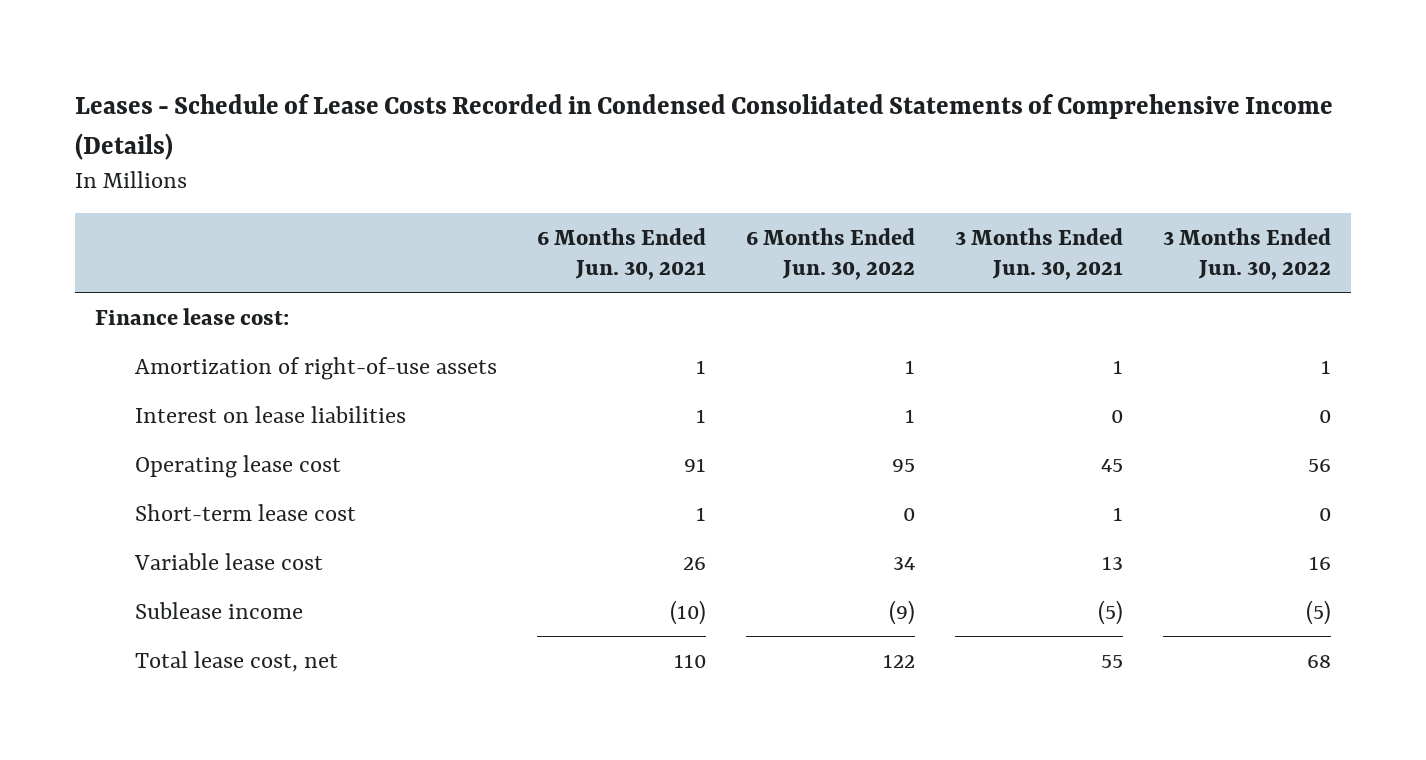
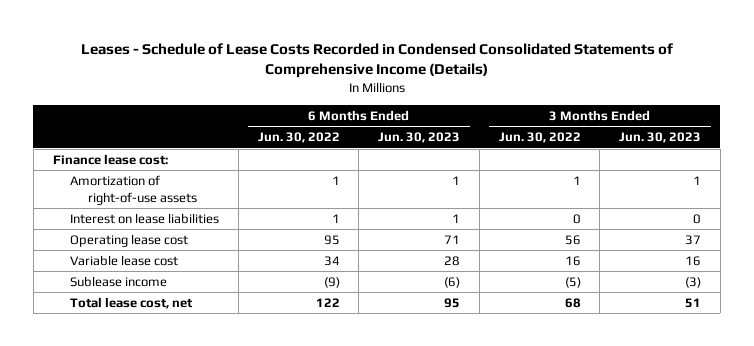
[537,228,707,280] 6 Months Ended Jun. 30, 2021 -> none
[955,228,1124,280] 3 Months Ended Jun. 30, 2021 -> none
none -> [378,132,461,144] Jun. 30, 2023
none -> [619,132,702,144] Jun. 30, 2023
[135,503,357,521] Short-term lease cost -> none

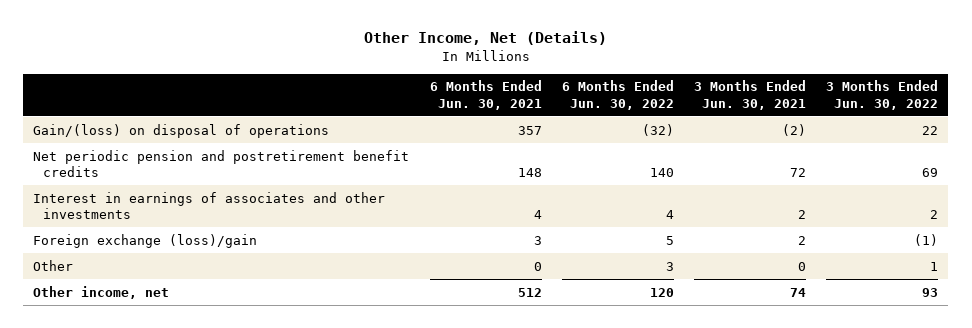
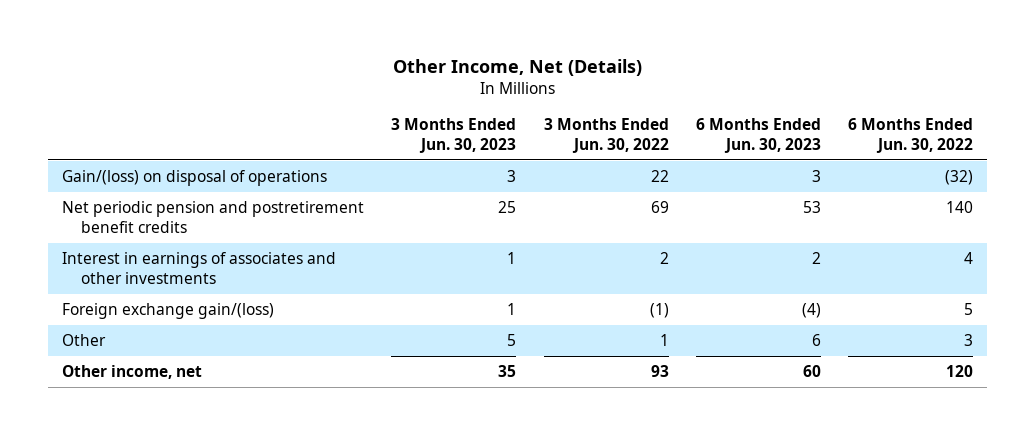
[429,80,542,110] 6 Months Ended Jun. 30, 2021 -> none
[694,80,807,110] 3 Months Ended Jun. 30, 2021 -> none
none -> [391,118,517,154] 3 Months Ended Jun. 30, 2023
none -> [695,118,821,154] 6 Months Ended Jun. 30, 2023
[33,233,258,248] Foreign exchange (loss)/gain -> [61,303,274,320] Foreign exchange gain/(loss)

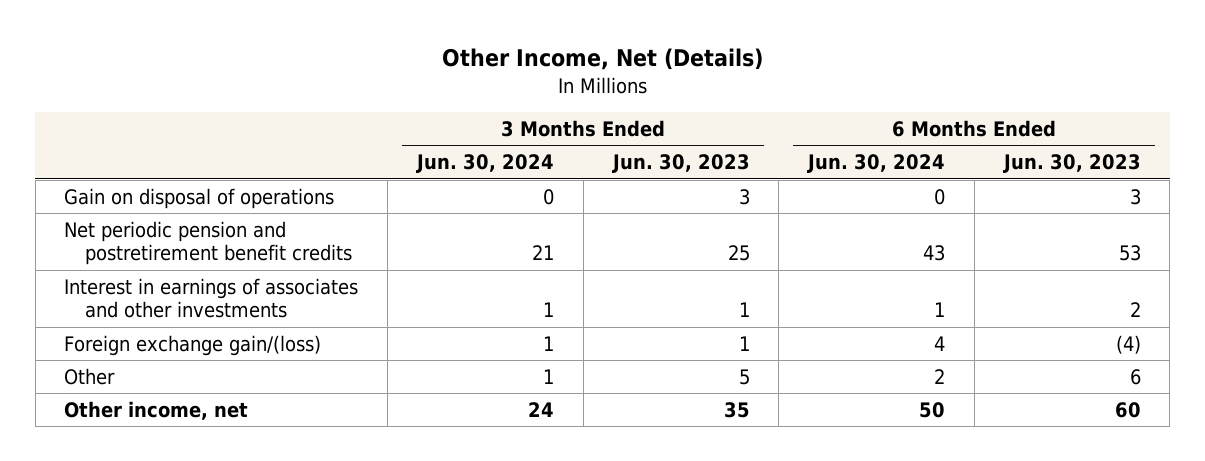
[543,118,669,154] 3 Months Ended Jun. 30, 2022 -> none
[848,118,974,154] 6 Months Ended Jun. 30, 2022 -> none
none -> [415,154,554,174] Jun. 30, 2024
none -> [807,154,946,174] Jun. 30, 2024
[61,170,327,187] Gain/(loss) on disposal of operations -> [64,187,335,209] Gain on disposal of operations

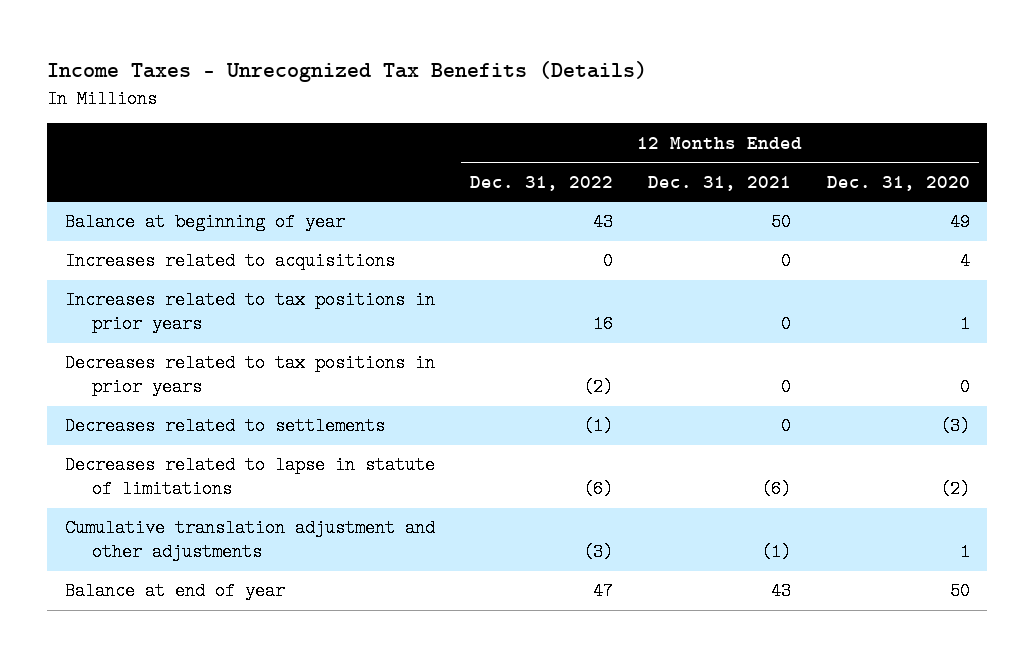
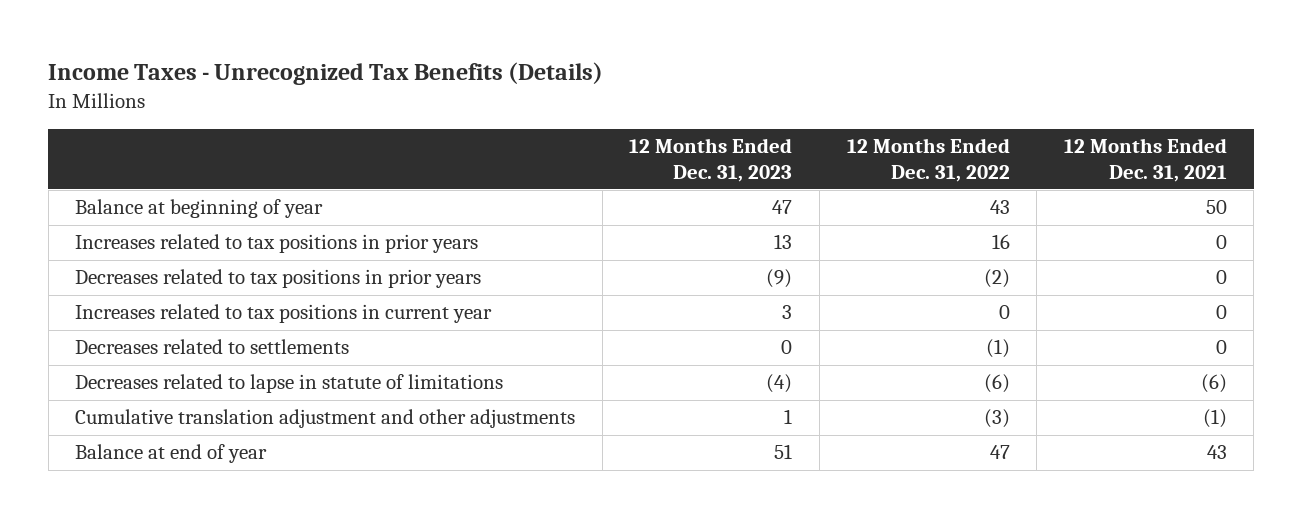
[826,175,970,191] Dec. 31, 2020 -> none
none -> [629,137,793,182] 12 Months Ended Dec. 31, 2023
[64,252,395,271] Increases related to acquisitions -> none
none -> [75,304,493,324] Increases related to tax positions in current year

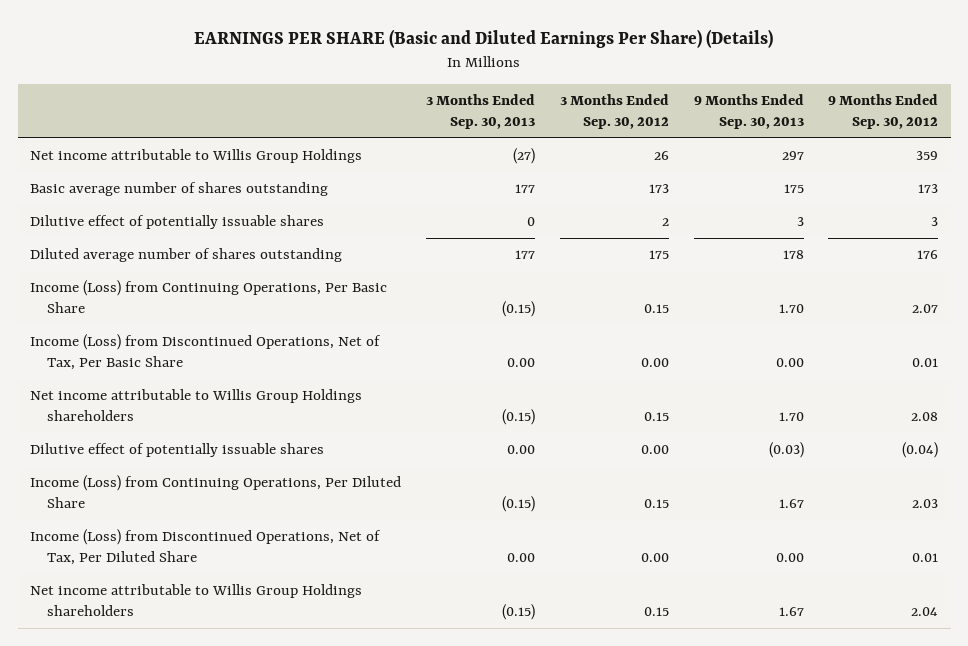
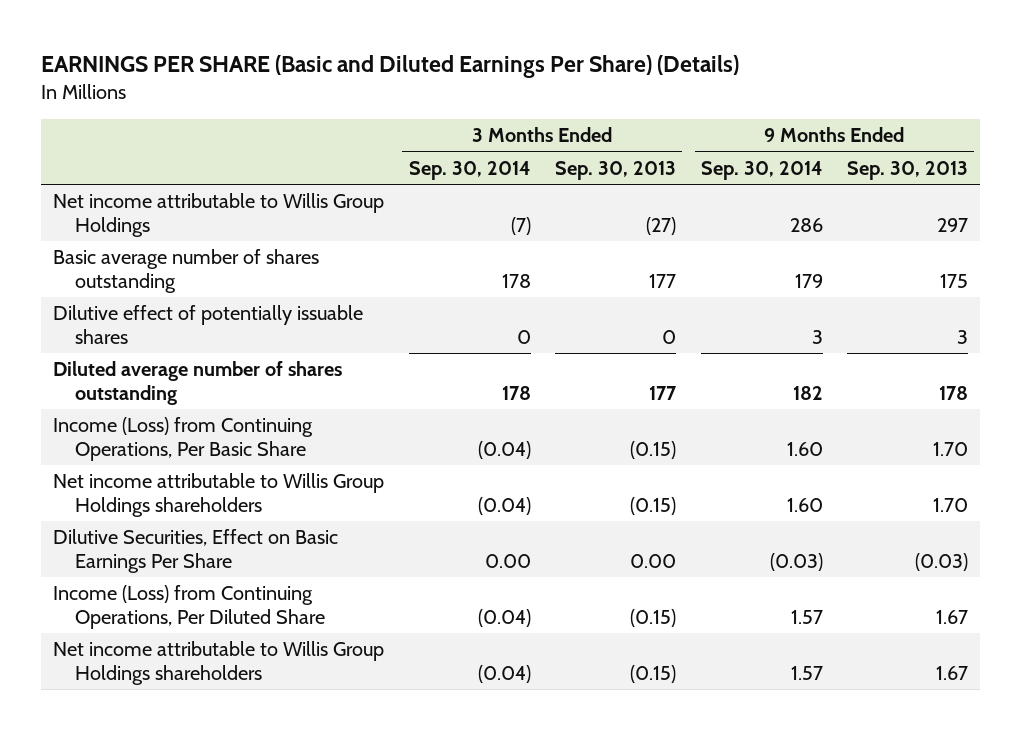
[559,94,669,130] 3 Months Ended Sep. 30, 2012 -> none
[828,94,939,130] 9 Months Ended Sep. 30, 2012 -> none
none -> [408,160,531,180] Sep. 30, 2014
none -> [700,160,823,180] Sep. 30, 2014
[29,334,381,371] Income (Loss) from Discontinued Operations, Net of Tax, Per Basic Share -> none
[29,443,324,458] Dilutive effect of potentially issuable shares -> [53,529,339,573] Dilutive Securities, Effect on Basic Earnings Per Share
[29,529,381,566] Income (Loss) from Discontinued Operations, Net of Tax, Per Diluted Share -> none

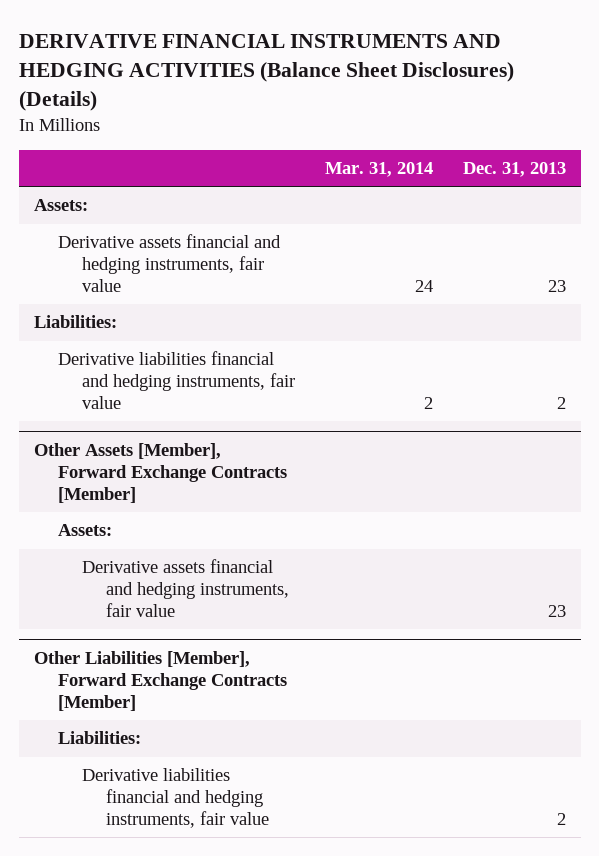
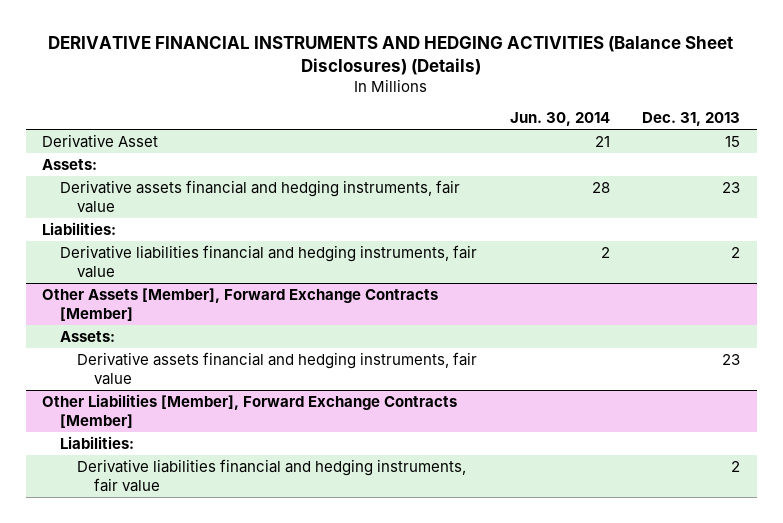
[324,162,433,178] Mar. 31, 2014 -> none
none -> [509,112,610,127] Jun. 30, 2014
none -> [42,133,159,148] Derivative Asset

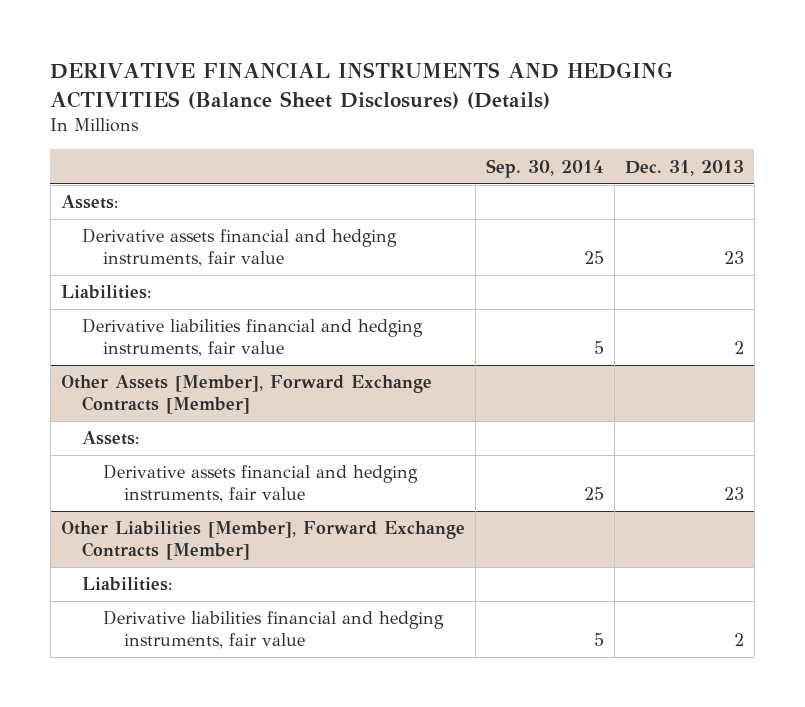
[509,112,610,127] Jun. 30, 2014 -> none
none -> [485,158,604,178] Sep. 30, 2014
[42,133,159,148] Derivative Asset -> none

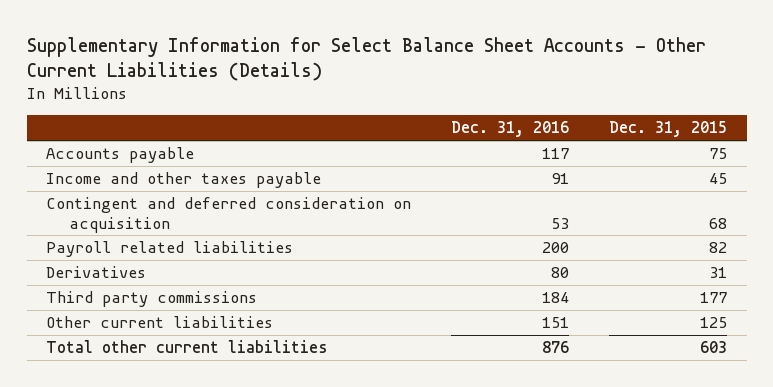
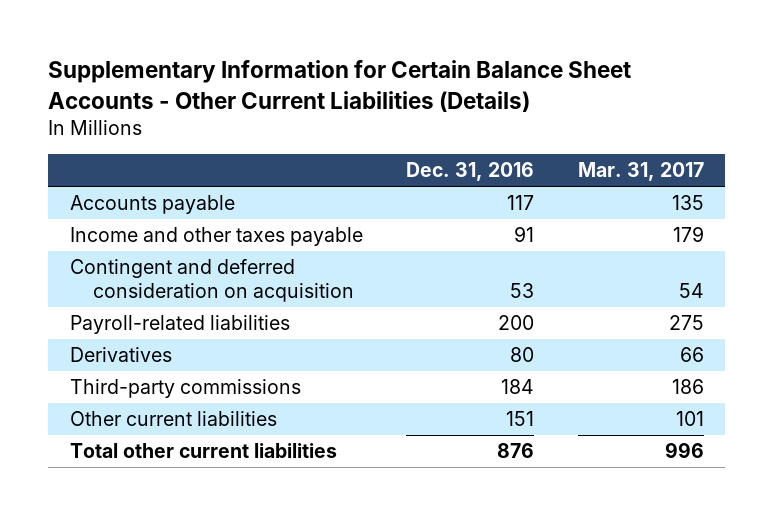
[26,36,706,82] Supplementary Information for Select Balance Sheet Accounts - Other Current Liabilities (Details) -> [48,60,632,112] Supplementary Information for Certain Balance Sheet Accounts - Other Current Liabilities (Details)
[608,121,727,138] Dec. 31, 2015 -> none
none -> [577,162,704,182] Mar. 31, 2017
[46,240,294,257] Payroll related liabilities -> [70,315,291,335] Payroll-related liabilities
[46,290,258,307] Third party commissions -> [70,379,302,399] Third-party commissions

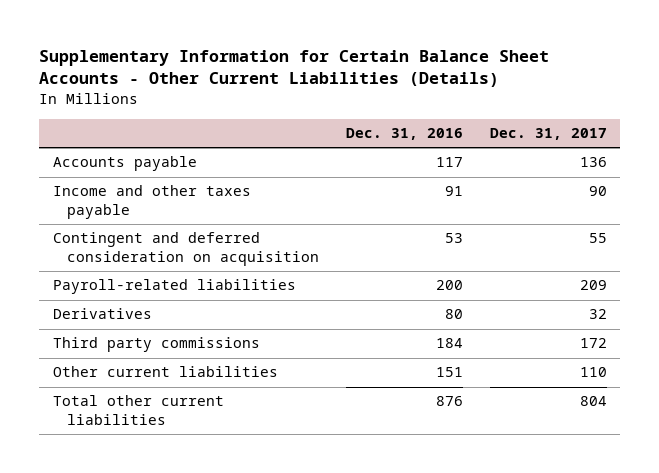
[577,162,704,182] Mar. 31, 2017 -> none
none -> [489,128,607,141] Dec. 31, 2017
[70,379,302,399] Third-party commissions -> [52,337,260,353] Third party commissions

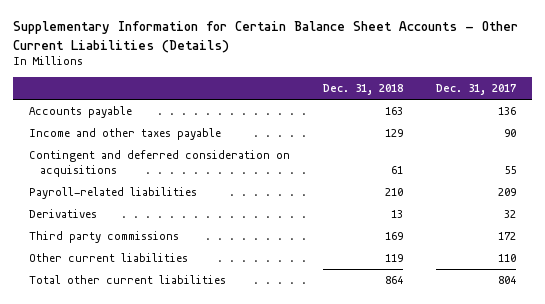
[345,128,463,141] Dec. 31, 2016 -> none
none -> [323,84,404,96] Dec. 31, 2018
[52,232,319,267] Contingent and deferred consideration on acquisition -> [29,150,291,177] Contingent and deferred consideration on acquisitions

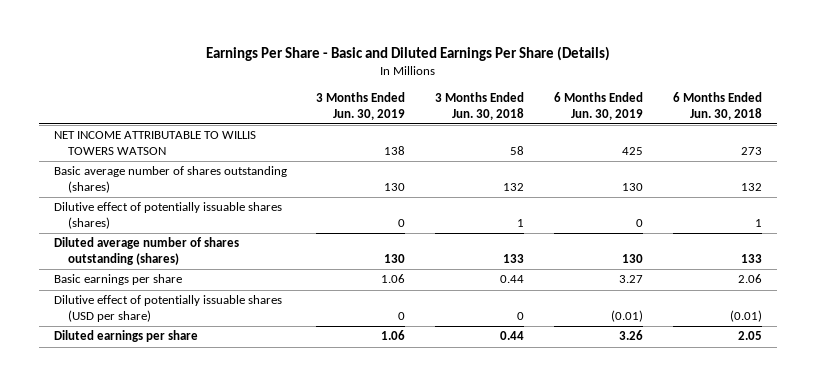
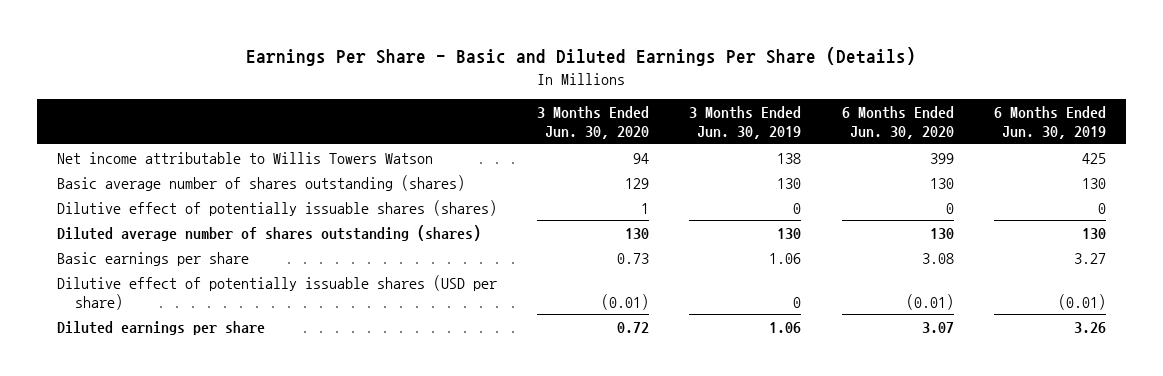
[435,91,525,120] 3 Months Ended Jun. 30, 2018 -> none
[672,91,762,120] 6 Months Ended Jun. 30, 2018 -> none
none -> [537,106,650,140] 3 Months Ended Jun. 30, 2020
none -> [841,106,954,140] 6 Months Ended Jun. 30, 2020
[53,131,256,156] NET INCOME ATTRIBUTABLE TO WILLIS TOWERS WATSON -> [57,151,434,164] Net income attributable to Willis Towers Watson

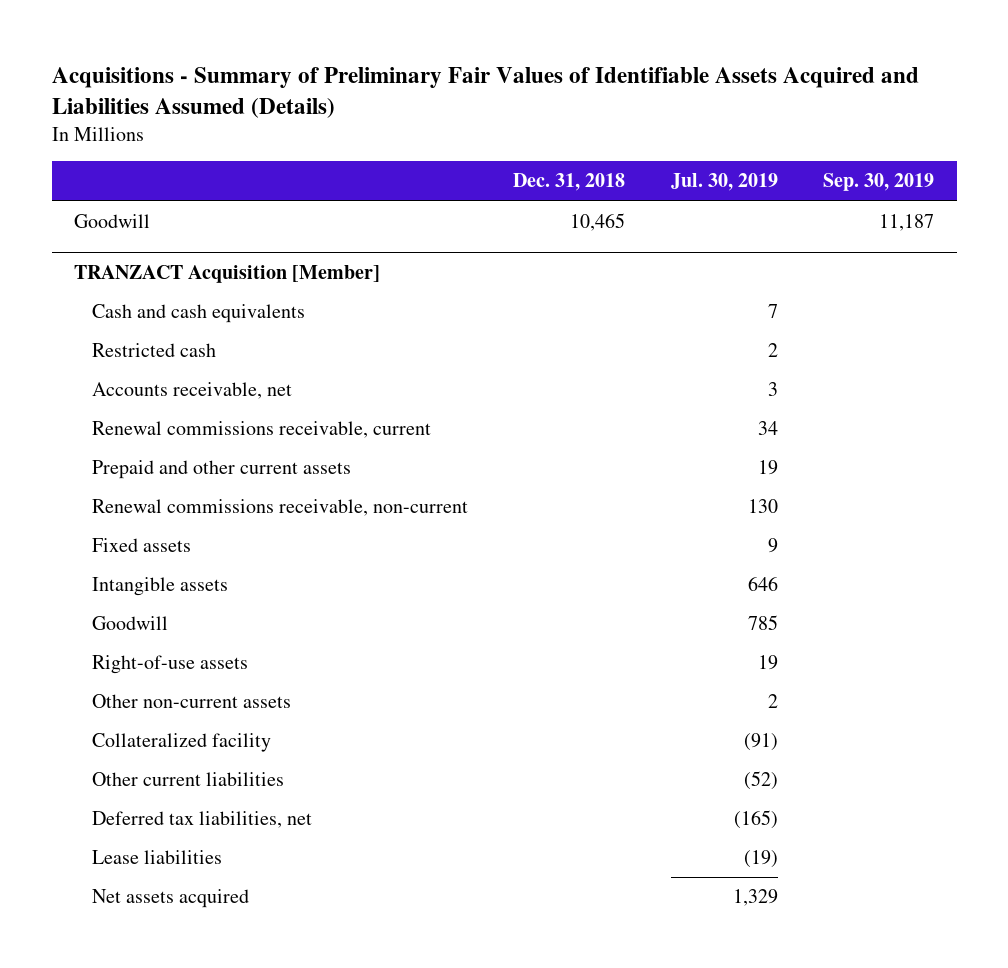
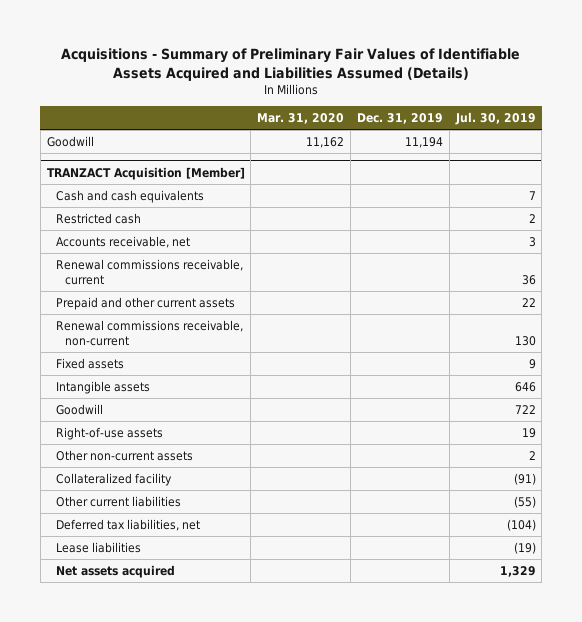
[513,173,626,192] Dec. 31, 2018 -> none
[822,173,934,192] Sep. 30, 2019 -> none
none -> [257,113,345,125] Mar. 31, 2020
none -> [356,113,443,125] Dec. 31, 2019
[757,421,778,436] 34 -> [521,275,536,286] 36
[757,460,778,476] 19 -> [521,297,536,307] 22
[747,615,778,631] 785 -> [514,404,536,414] 722
[743,771,778,791] (52) -> [513,495,536,508] (55)
[733,810,778,830] (165) -> [506,518,536,531] (104)

